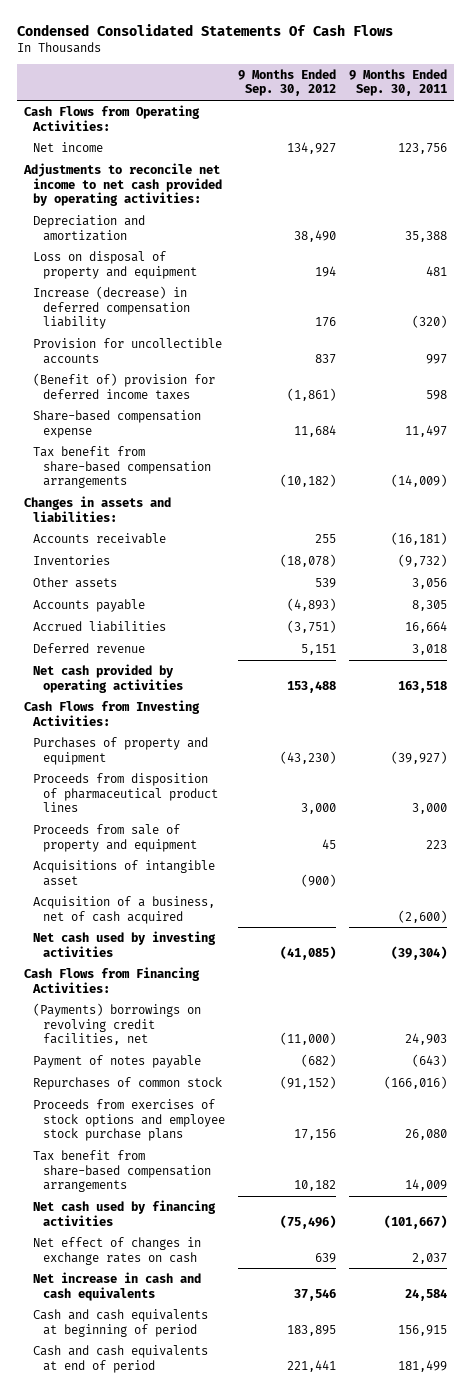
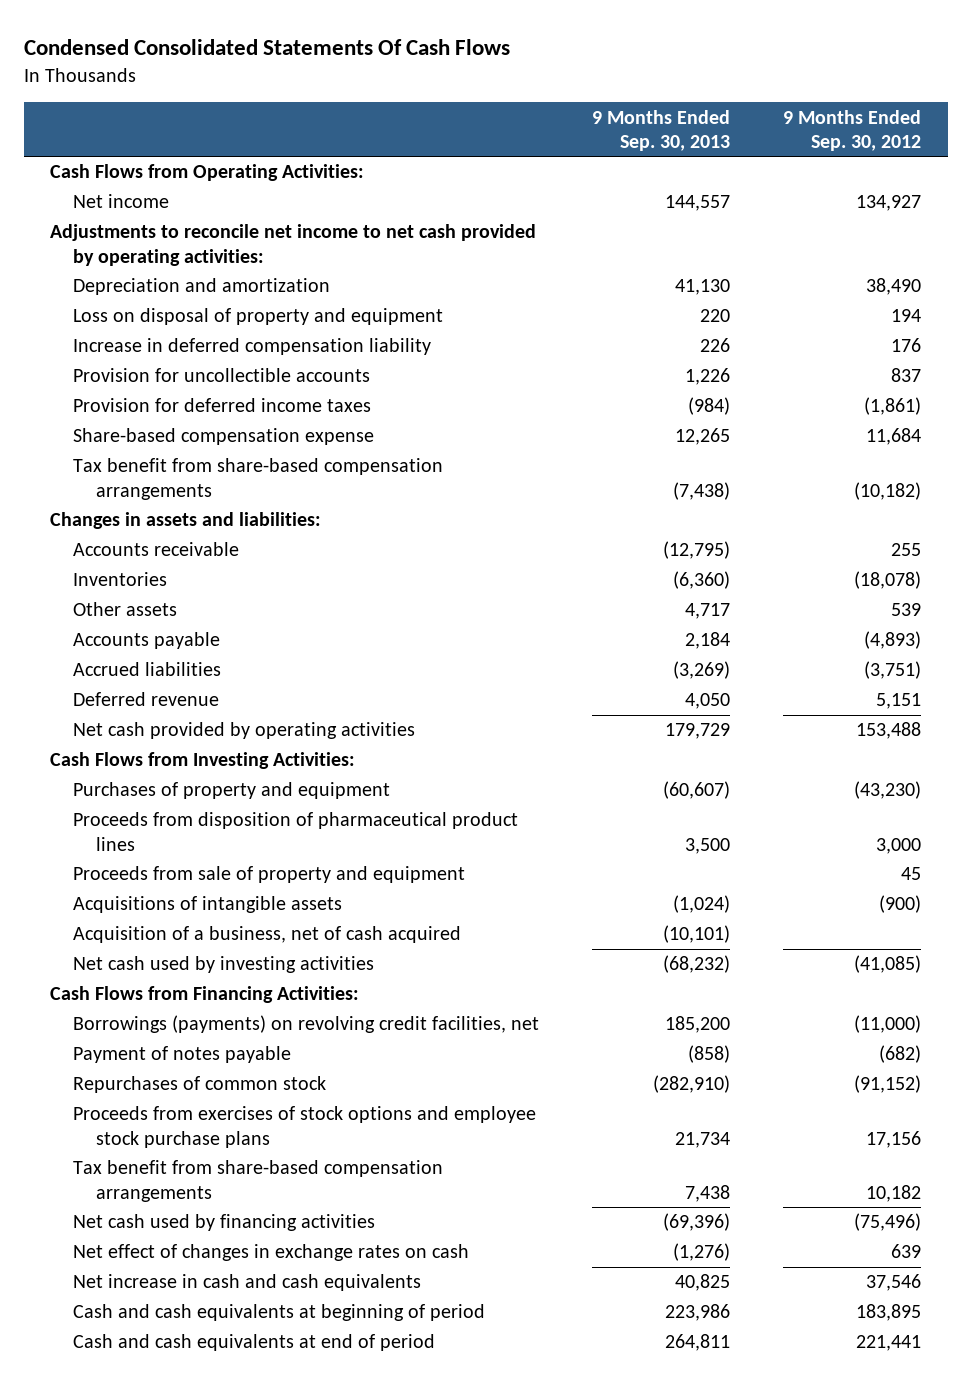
[349,68,448,97] 9 Months Ended Sep. 30, 2011 -> none
none -> [591,109,730,152] 9 Months Ended Sep. 30, 2013
[33,286,190,329] Increase (decrease) in deferred compensation liability -> [72,338,431,356] Increase in deferred compensation liability
[33,373,216,400] (Benefit of) provision for deferred income taxes -> [72,398,371,413] Provision for deferred income taxes
[33,860,216,886] Acquisitions of intangible asset -> [72,896,342,914] Acquisitions of intangible assets
[33,1003,202,1045] (Payments) borrowings on revolving credit facilities, net -> [72,1015,539,1034] Borrowings (payments) on revolving credit facilities, net

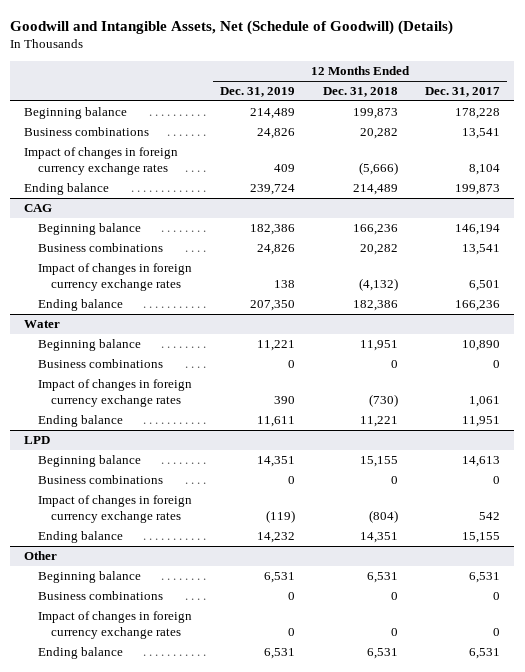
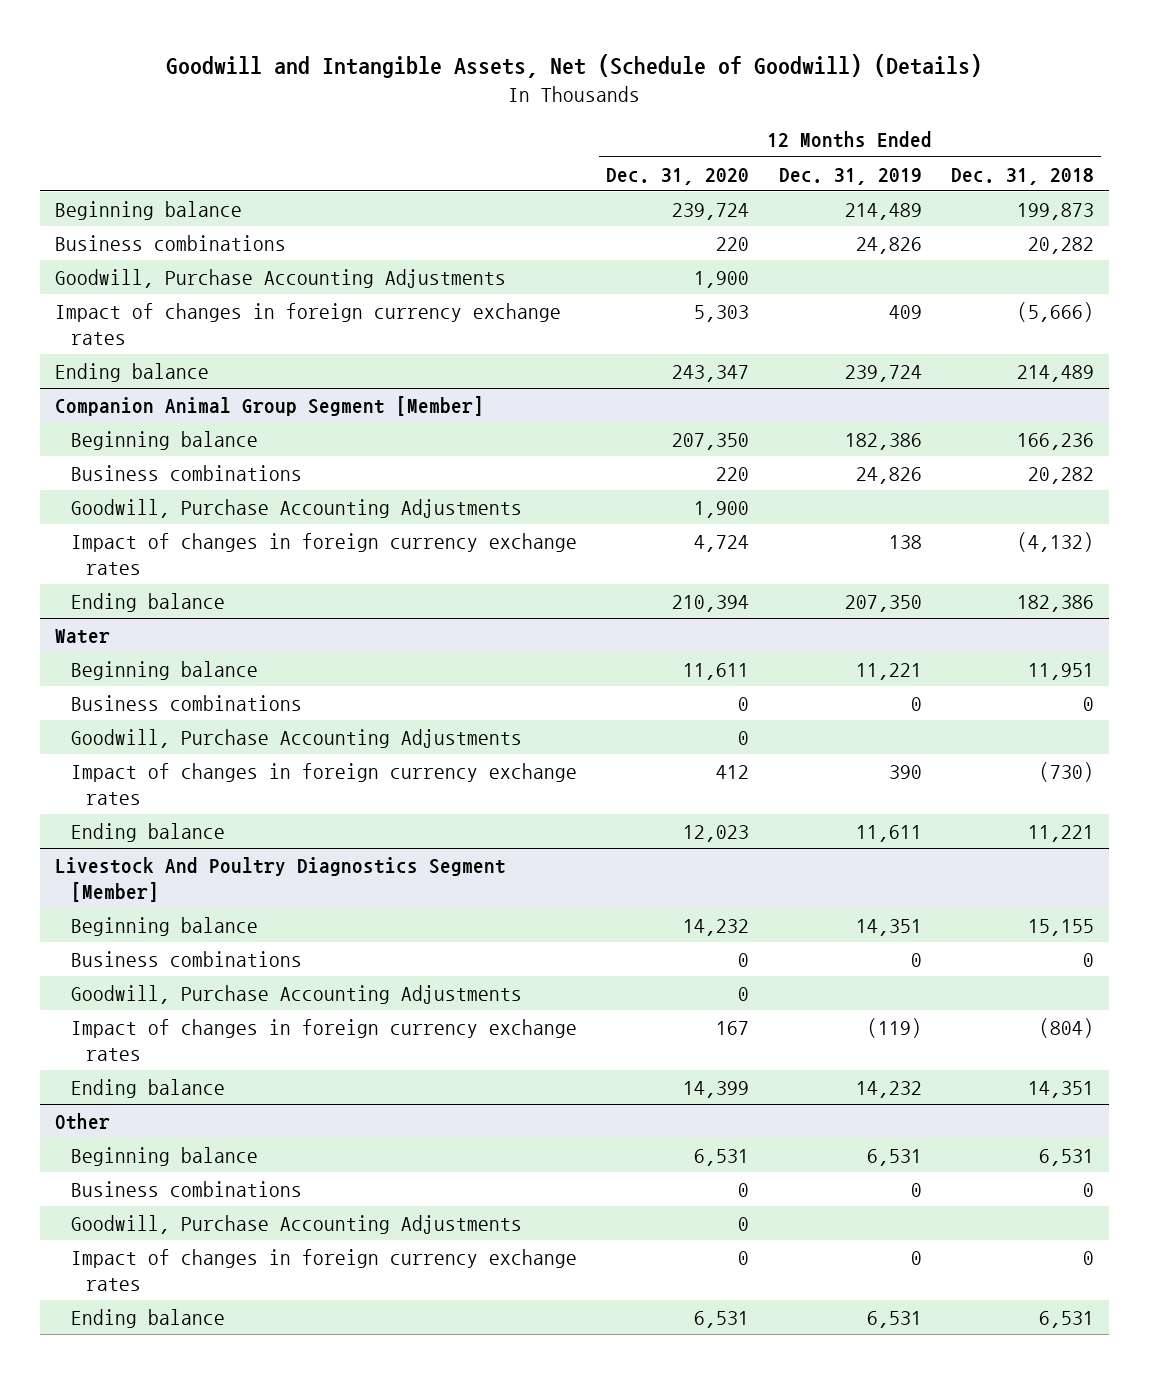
[425,87,501,98] Dec. 31, 2017 -> none
none -> [606,167,750,185] Dec. 31, 2020
none -> [55,268,507,288] Goodwill, Purchase Accounting Adjustments
[24,204,53,213] CAG -> [55,395,485,416] Companion Animal Group Segment [Member]
none -> [70,498,522,518] Goodwill, Purchase Accounting Adjustments
none -> [70,728,522,748] Goodwill, Purchase Accounting Adjustments
[24,436,51,445] LPD -> [55,856,507,902] Livestock And Poultry Diagnostics Segment [Member]
none -> [70,984,522,1004] Goodwill, Purchase Accounting Adjustments
none -> [70,1214,522,1234] Goodwill, Purchase Accounting Adjustments

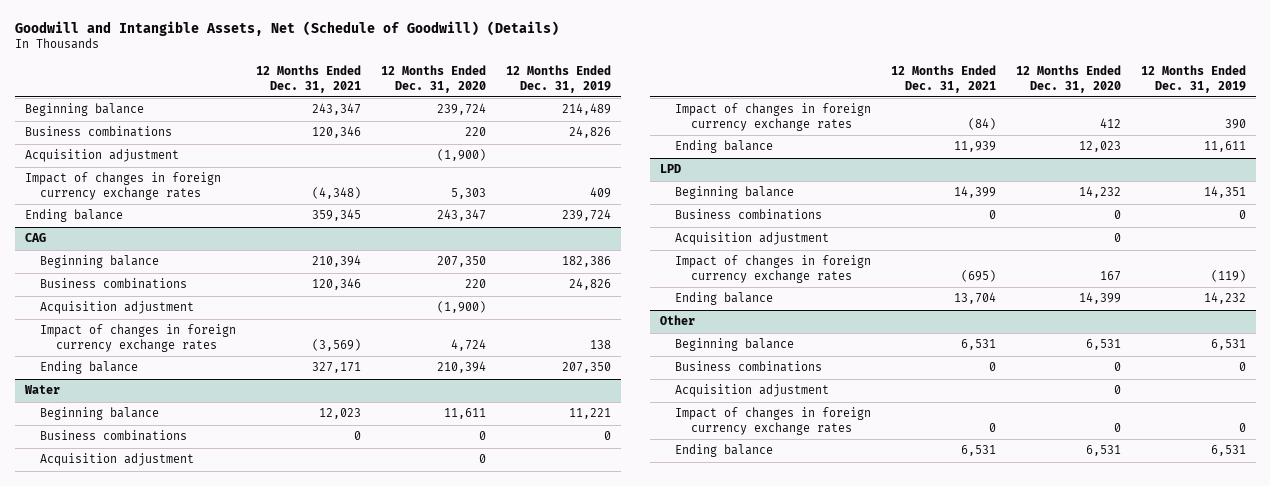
[950,167,1094,185] Dec. 31, 2018 -> none
none -> [256,65,362,93] 12 Months Ended Dec. 31, 2021
[55,268,507,288] Goodwill, Purchase Accounting Adjustments -> [24,149,179,163] Acquisition adjustment
[694,270,750,288] 1,900 -> [436,149,486,162] (1,900)
[55,395,485,416] Companion Animal Group Segment [Member] -> [24,233,46,243] CAG
[70,498,522,518] Goodwill, Purchase Accounting Adjustments -> [40,301,195,315] Acquisition adjustment
[694,500,750,518] 1,900 -> [436,301,486,314] (1,900)
[70,728,522,748] Goodwill, Purchase Accounting Adjustments -> [40,453,195,467] Acquisition adjustment
[55,856,507,902] Livestock And Poultry Diagnostics Segment [Member] -> [659,164,681,174] LPD
[70,984,522,1004] Goodwill, Purchase Accounting Adjustments -> [675,232,830,246] Acquisition adjustment
[70,1214,522,1234] Goodwill, Purchase Accounting Adjustments -> [675,384,830,398] Acquisition adjustment

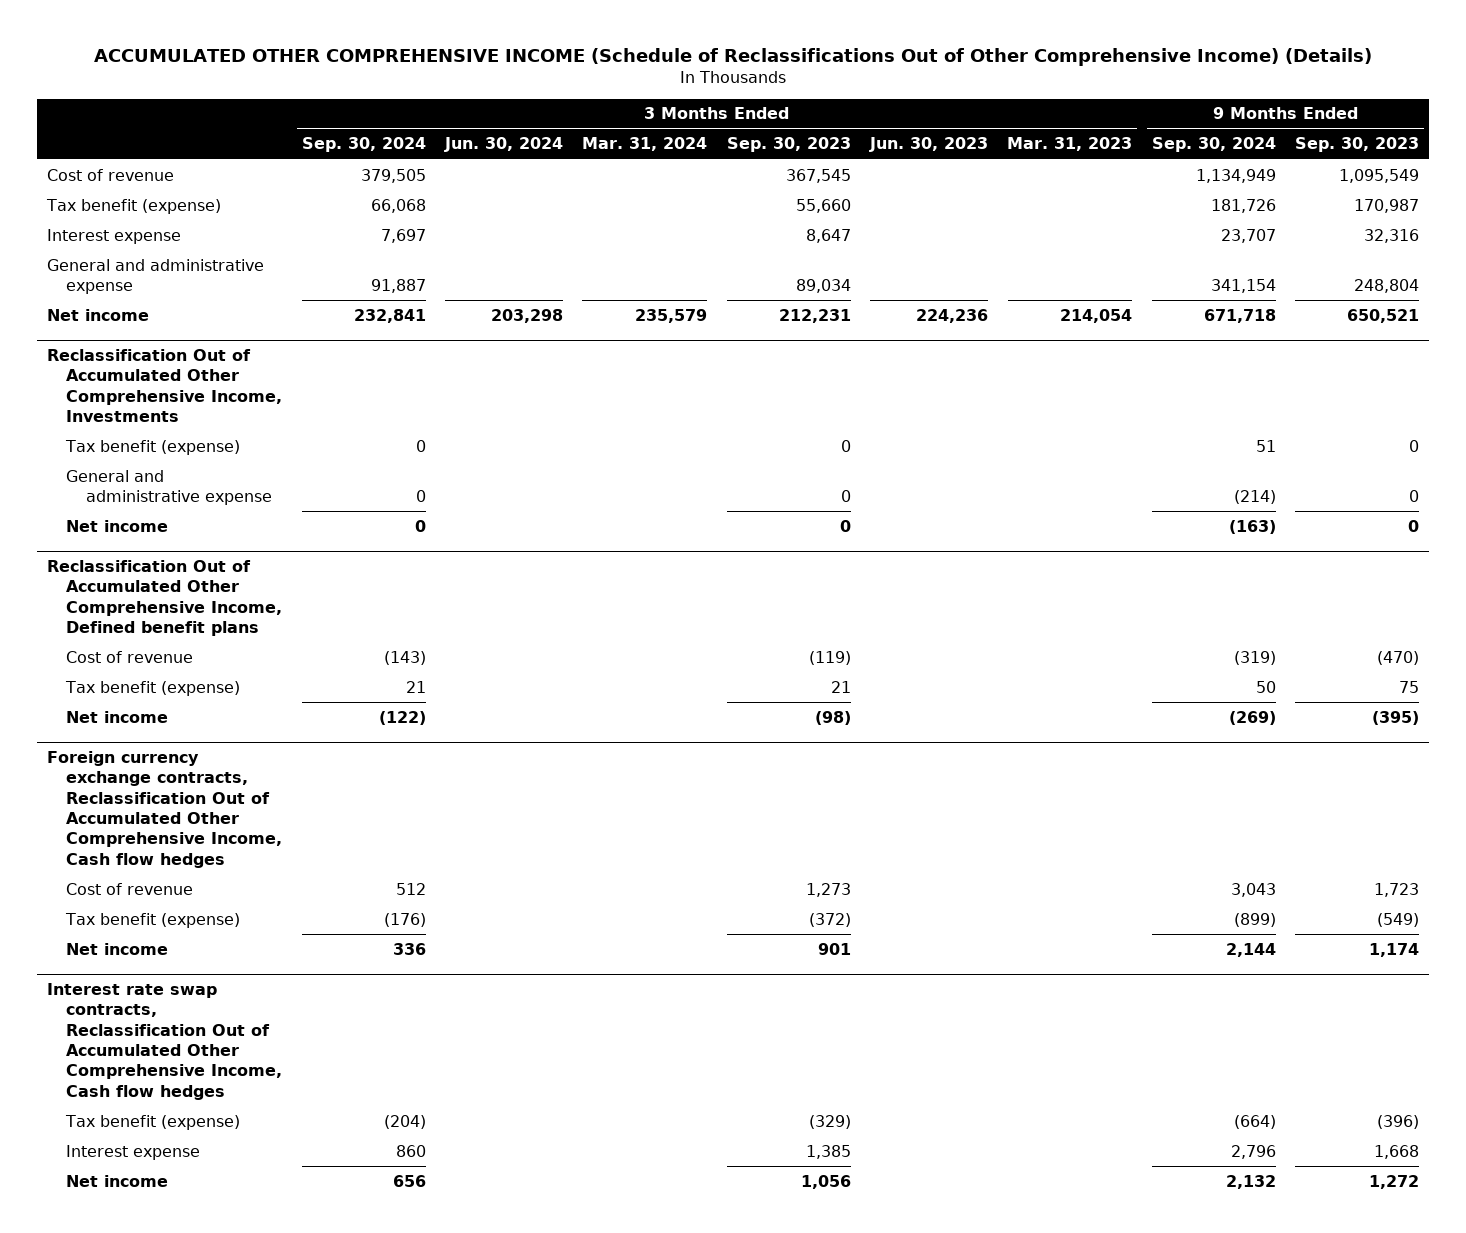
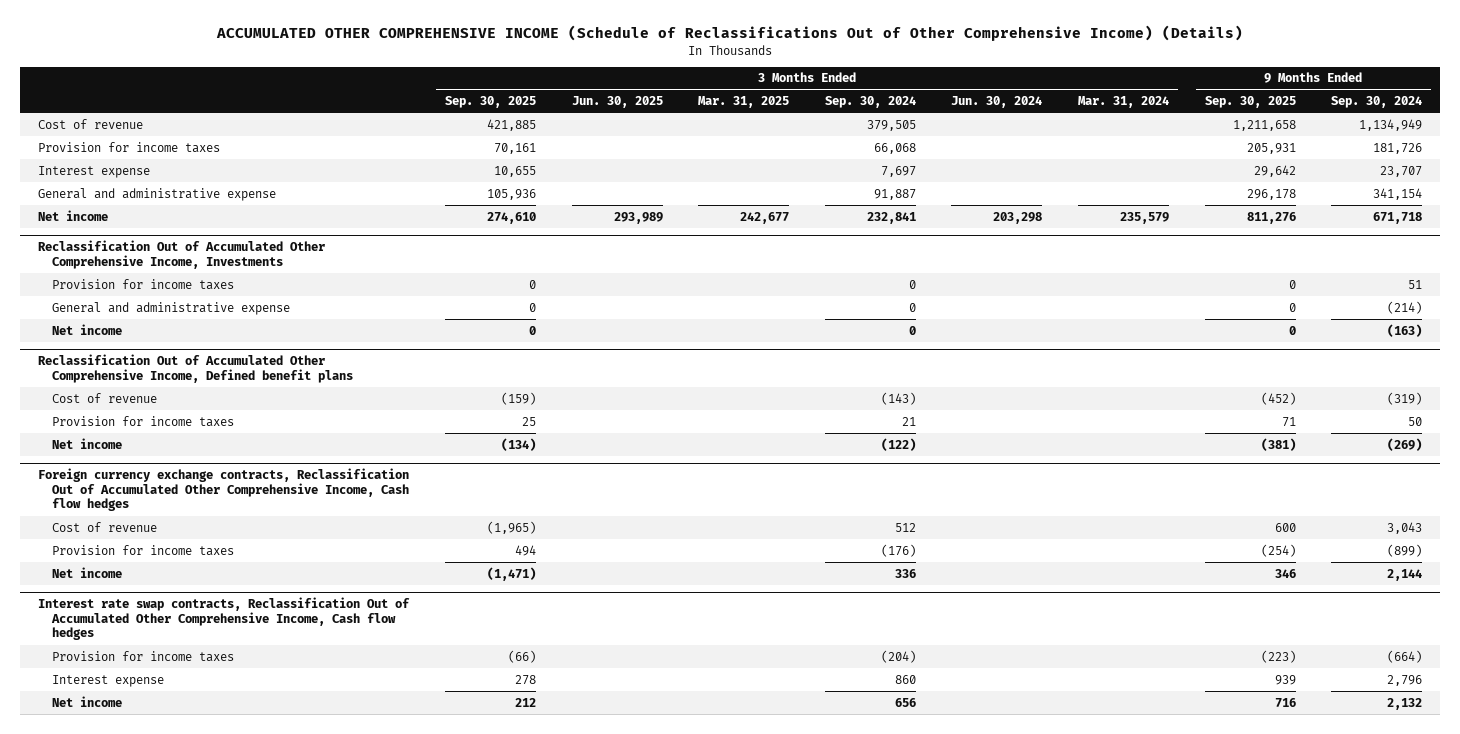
[726,137,851,153] Sep. 30, 2023 -> none
[869,137,989,153] Jun. 30, 2023 -> none
[1007,137,1133,152] Mar. 31, 2023 -> none
[1295,137,1420,153] Sep. 30, 2023 -> none
none -> [444,96,536,109] Sep. 30, 2025
none -> [571,96,663,109] Jun. 30, 2025
none -> [698,96,790,109] Mar. 31, 2025
none -> [1204,96,1296,109] Sep. 30, 2025
[46,198,222,214] Tax benefit (expense) -> [37,141,220,153] Provision for income taxes
[65,439,241,455] Tax benefit (expense) -> [52,278,235,290] Provision for income taxes
[65,680,241,696] Tax benefit (expense) -> [52,415,235,427] Provision for income taxes
[65,912,241,928] Tax benefit (expense) -> [52,544,235,556] Provision for income taxes
[65,1114,241,1130] Tax benefit (expense) -> [52,650,235,662] Provision for income taxes

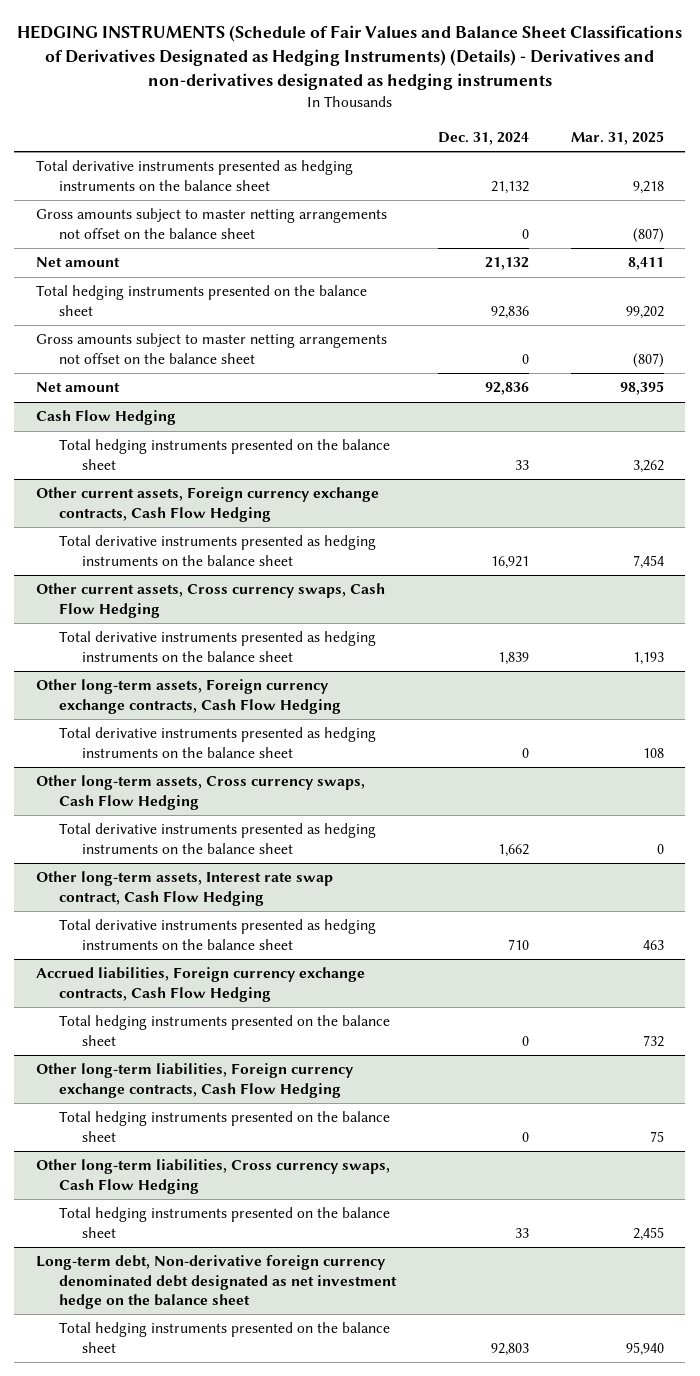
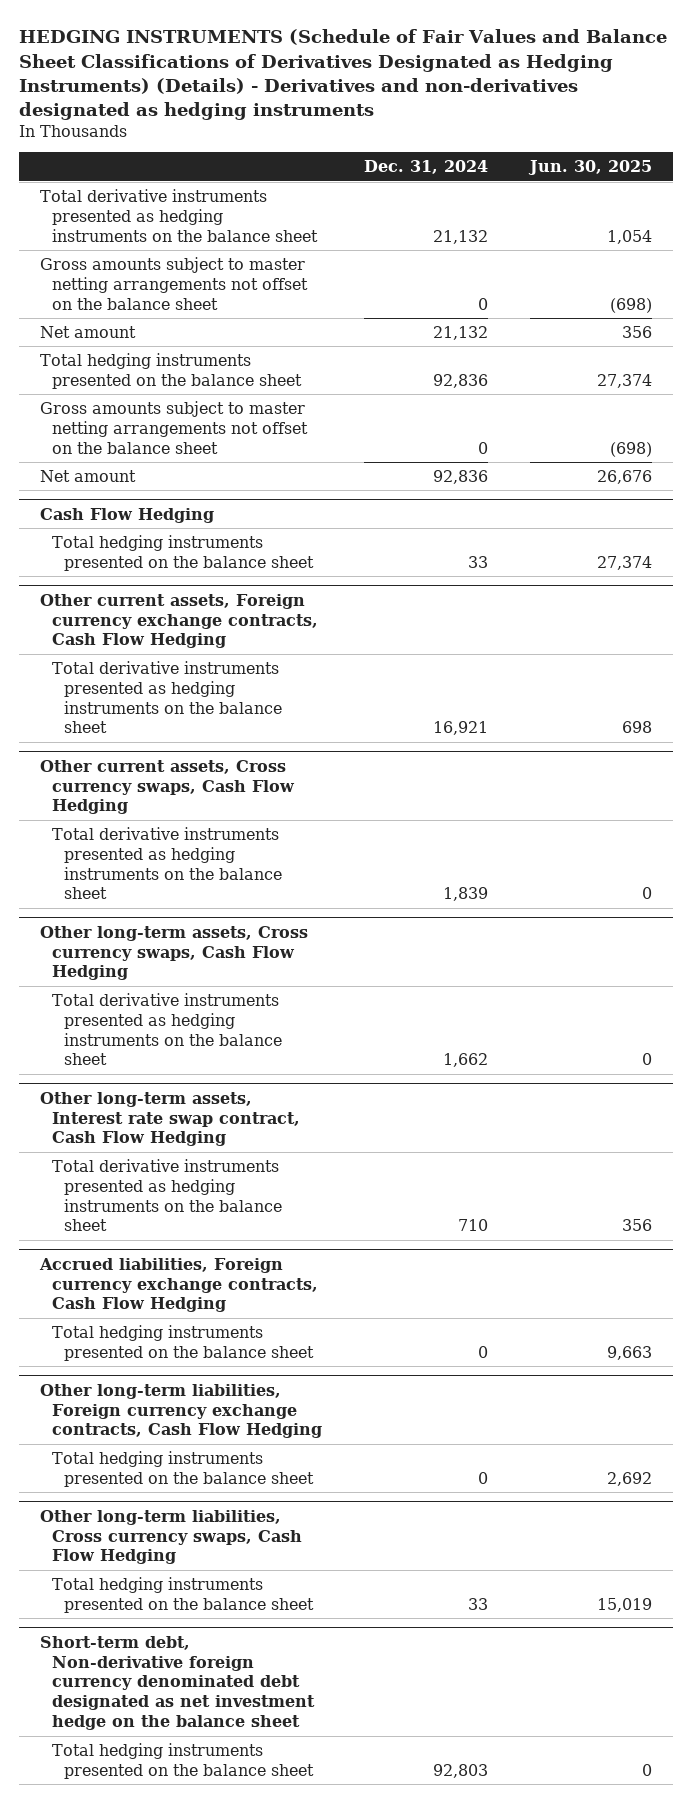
[571,130,665,145] Mar. 31, 2025 -> none
none -> [527,160,652,176] Jun. 30, 2025
[35,679,341,714] Other long-term assets, Foreign currency exchange contracts, Cash Flow Hedging -> none
[58,727,376,758] Total derivative instruments presented as hedging instruments on the balance sheet -> none
[35,1255,397,1309] Long-term debt, Non-derivative foreign currency denominated debt designated as net investment hedge on the balance sheet -> [40,1635,315,1731] Short-term debt, Non-derivative foreign currency denominated debt designated as net investment hedge on the balance sheet

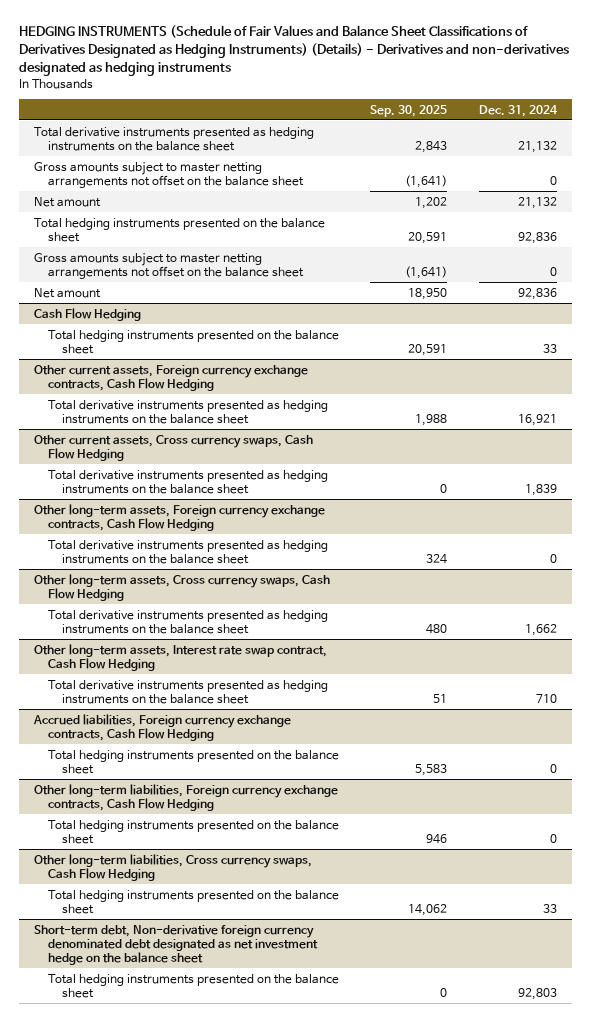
[527,160,652,176] Jun. 30, 2025 -> none
none -> [370,104,448,117] Sep. 30, 2025
none -> [34,503,326,531] Other long-term assets, Foreign currency exchange contracts, Cash Flow Hedging
none -> [48,539,329,564] Total derivative instruments presented as hedging instruments on the balance sheet

